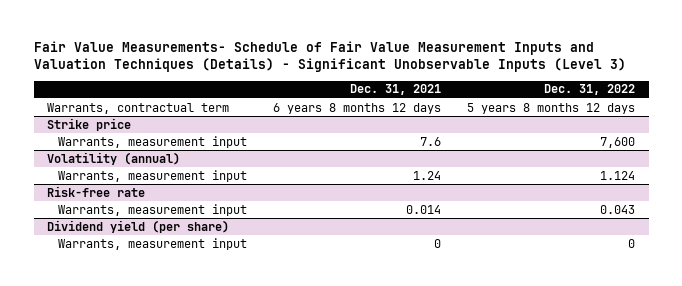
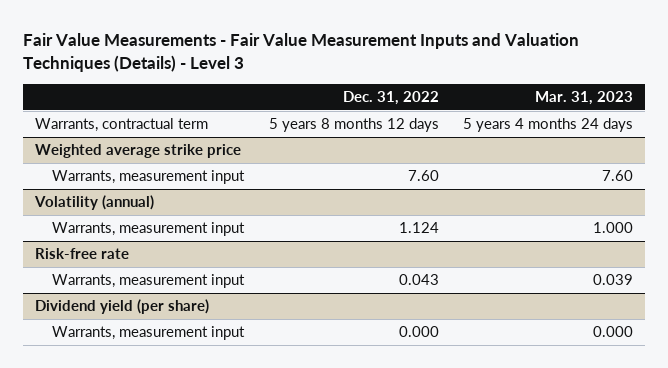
[33,40,626,73] Fair Value Measurements- Schedule of Fair Value Measurement Inputs and Valuation Techniques (Details) - Significant Unobservable Inputs (Level 3) -> [22,32,579,72] Fair Value Measurements - Fair Value Measurement Inputs and Valuation Techniques (Details) - Level 3
[349,84,441,96] Dec. 31, 2021 -> none
none -> [535,91,634,106] Mar. 31, 2023
[47,117,132,131] Strike price -> [34,144,241,159] Weighted average strike price
[600,136,636,148] 7,600 -> [407,170,439,182] 7.60
[628,238,636,248] 0 -> [398,326,439,338] 0.000

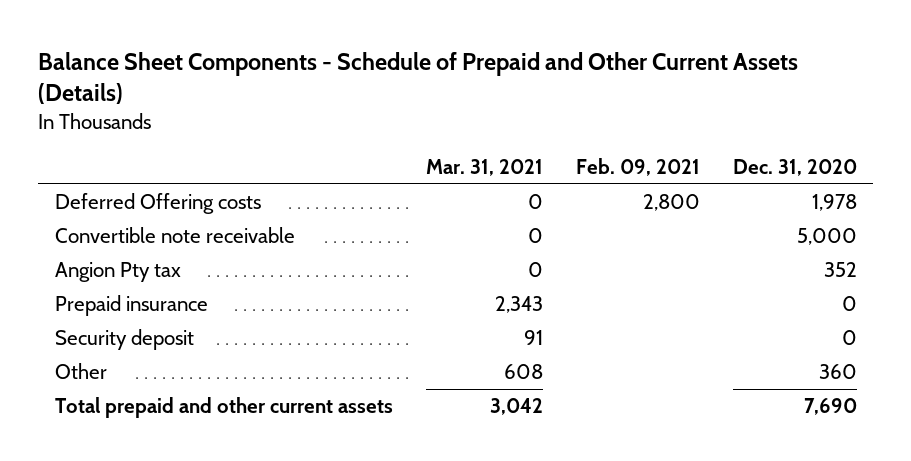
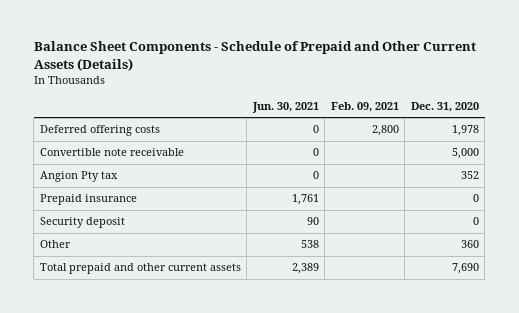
[425,158,543,176] Mar. 31, 2021 -> none
none -> [251,102,319,114] Jun. 30, 2021
[54,193,261,215] Deferred Offering costs -> [39,125,160,137] Deferred offering costs

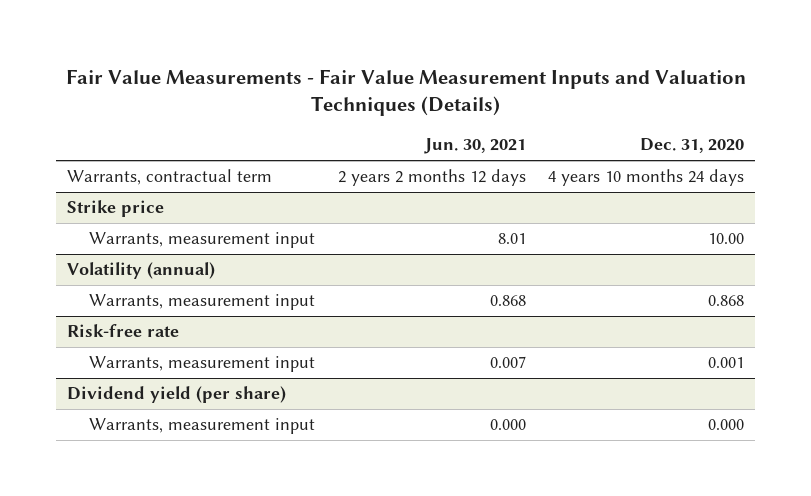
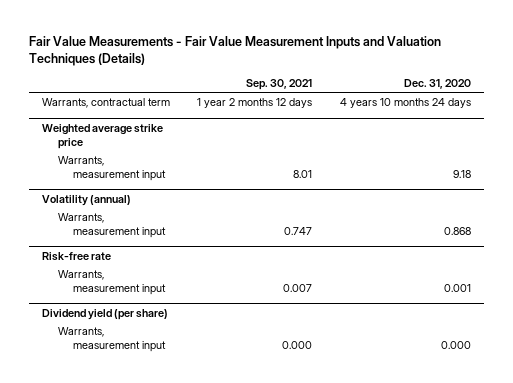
[423,138,526,155] Jun. 30, 2021 -> none
none -> [246,79,313,91] Sep. 30, 2021
[67,200,165,218] Strike price -> [42,124,164,149] Weighted average strike price
[708,233,745,245] 10.00 -> [452,169,471,178] 9.18

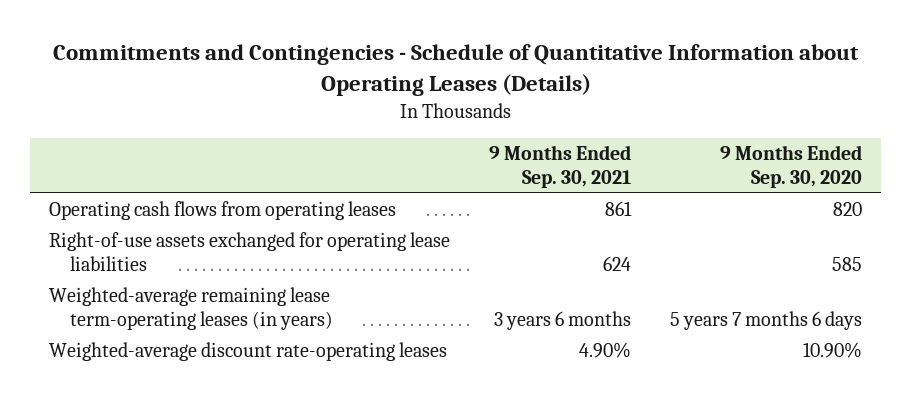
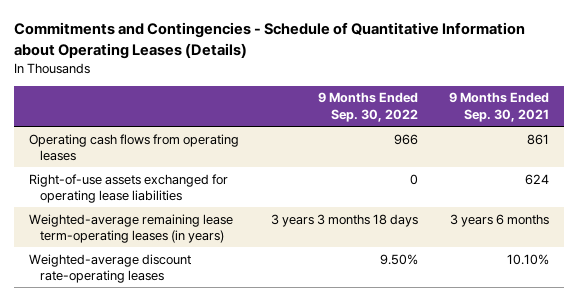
[719,145,862,188] 9 Months Ended Sep. 30, 2020 -> none
none -> [317,92,418,122] 9 Months Ended Sep. 30, 2022
[579,342,632,359] 4.90% -> [506,253,549,265] 10.10%

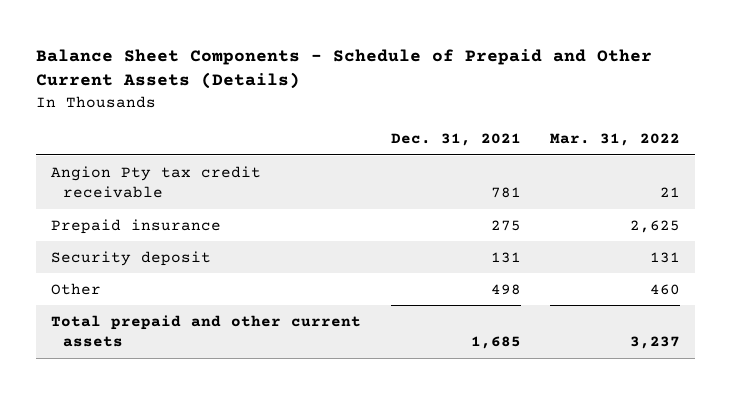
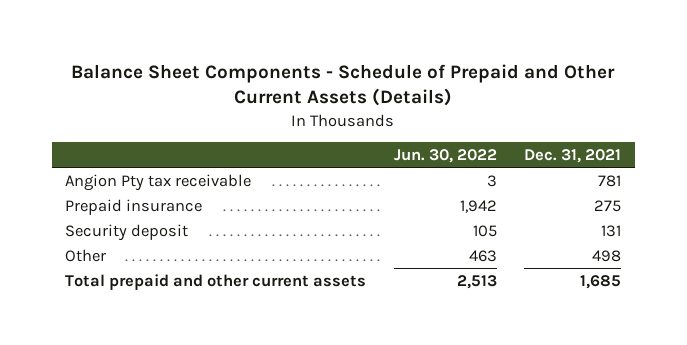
[549,133,680,147] Mar. 31, 2022 -> none
none -> [393,148,497,163] Jun. 30, 2022
[51,165,262,199] Angion Pty tax credit receivable -> [65,173,252,191] Angion Pty tax receivable

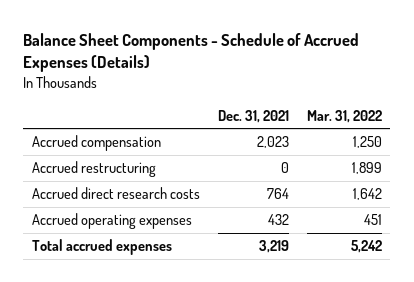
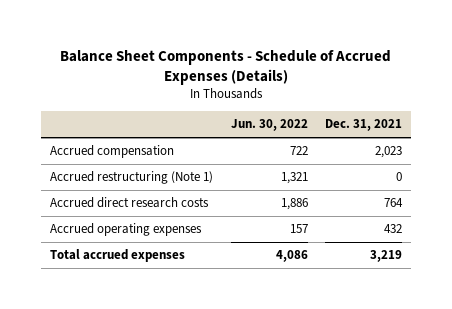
[306,109,382,123] Mar. 31, 2022 -> none
none -> [230,119,308,132] Jun. 30, 2022
[32,161,157,178] Accrued restructuring -> [49,171,213,185] Accrued restructuring (Note 1)

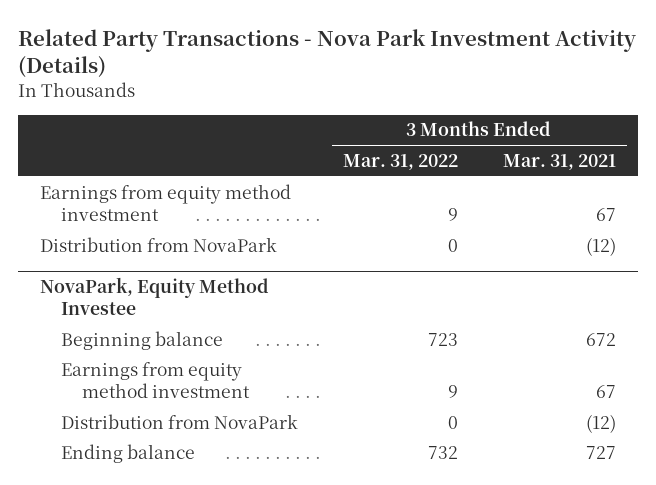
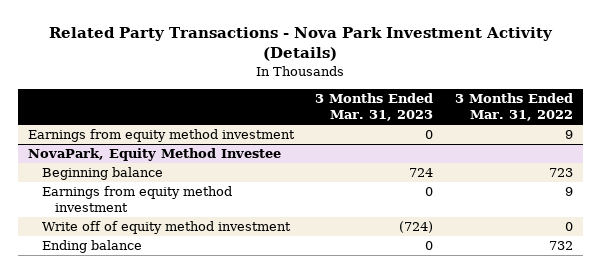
[502,153,616,170] Mar. 31, 2021 -> none
none -> [315,93,434,122] 3 Months Ended Mar. 31, 2023
[40,236,278,252] Distribution from NovaPark -> none
[61,413,299,429] Distribution from NovaPark -> none
none -> [41,221,291,235] Write off of equity method investment

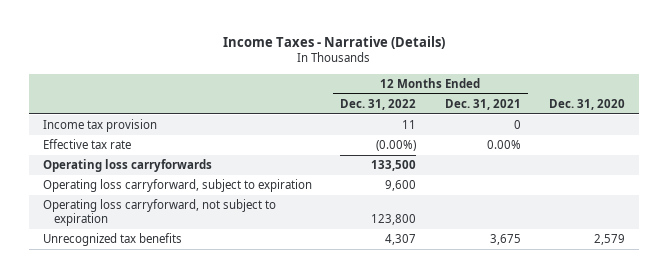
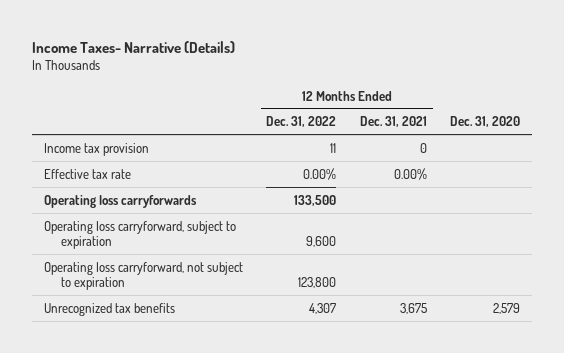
[222,35,445,49] Income Taxes - Narrative (Details) -> [32,40,236,53] Income Taxes- Narrative (Details)
[376,140,417,152] (0.00%) -> [303,167,337,180] 0.00%

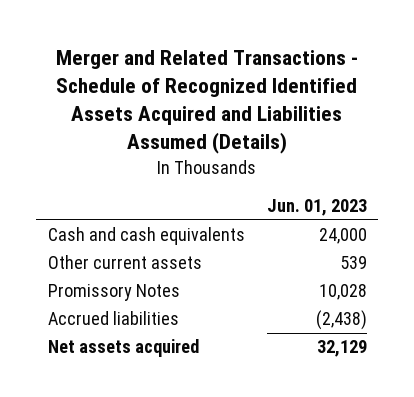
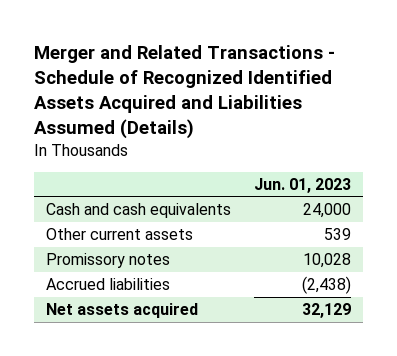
[47,284,180,302] Promissory Notes -> [45,253,170,269] Promissory notes

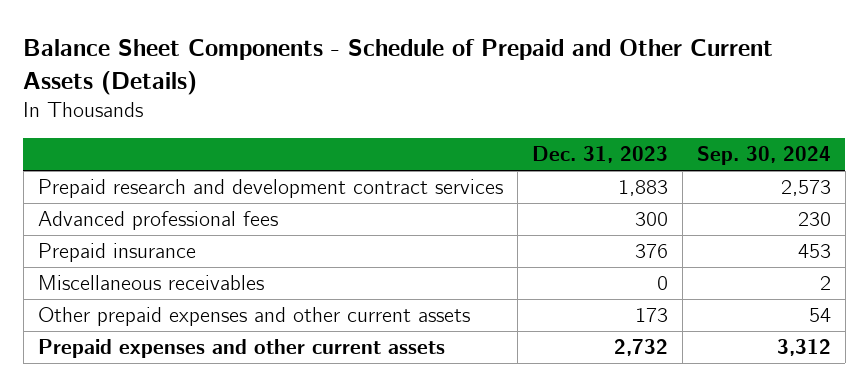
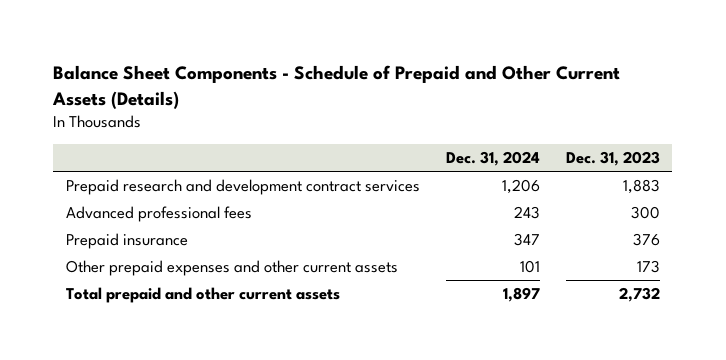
[696,146,831,166] Sep. 30, 2024 -> none
none -> [445,151,540,167] Dec. 31, 2024
[37,275,264,291] Miscellaneous receivables -> none
[37,339,445,359] Prepaid expenses and other current assets -> [66,287,341,304] Total prepaid and other current assets

